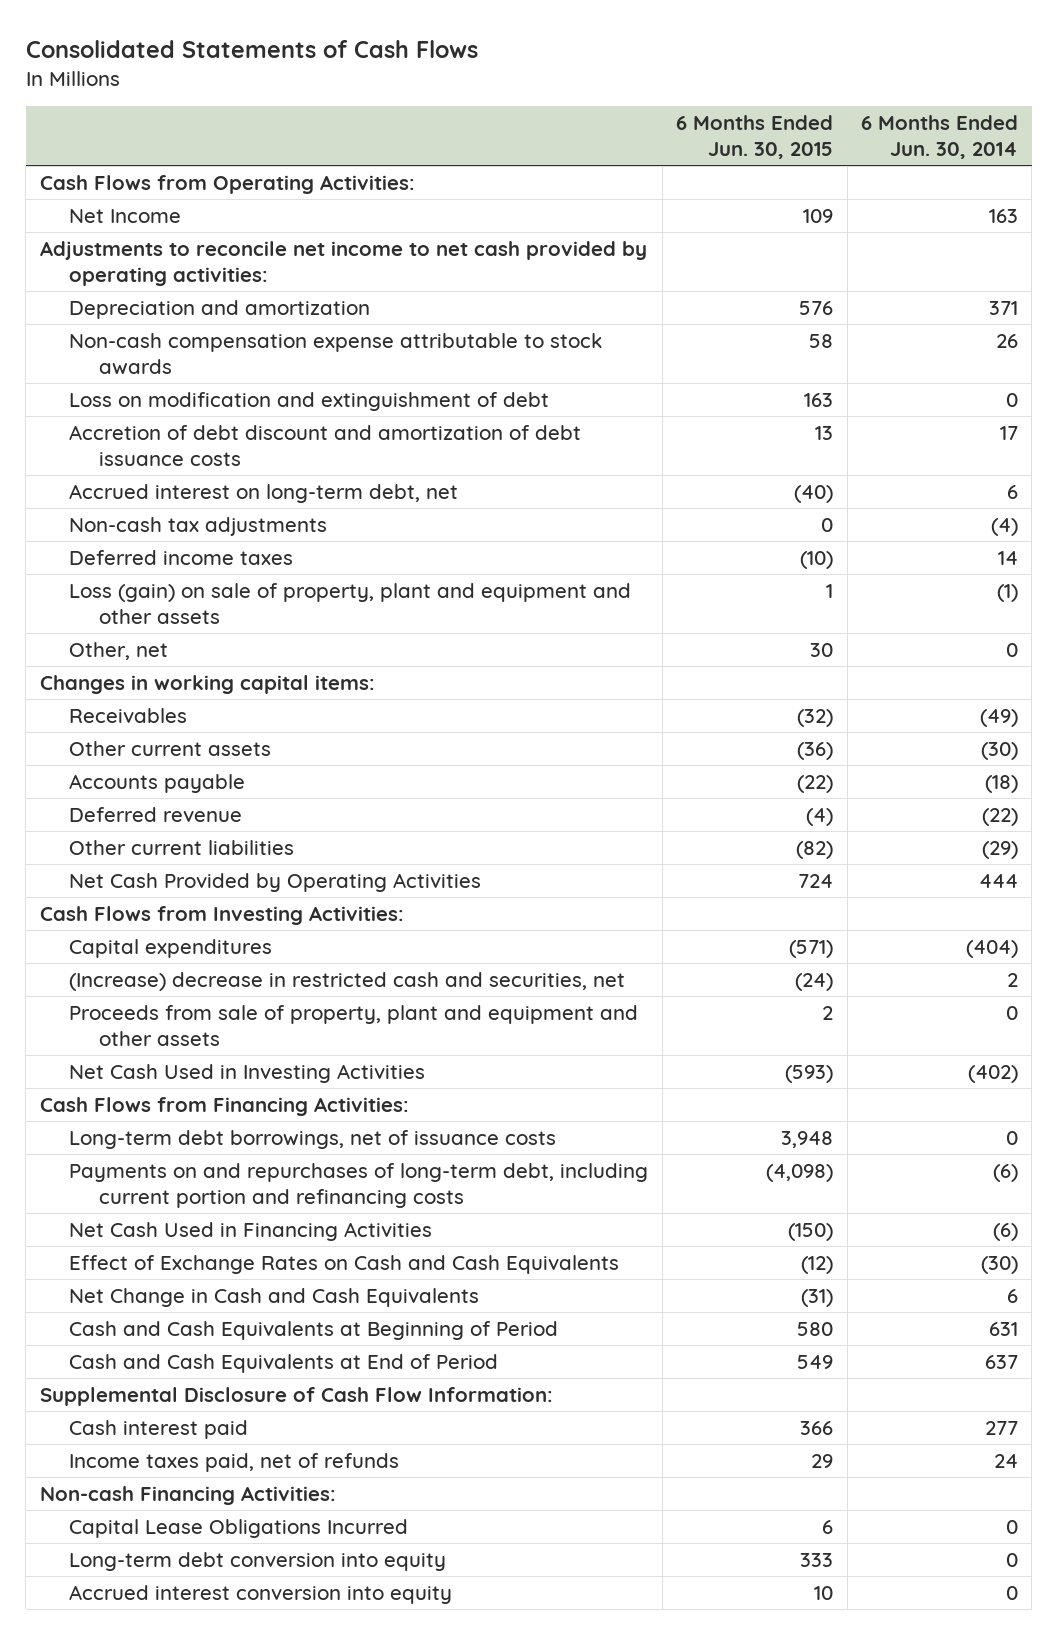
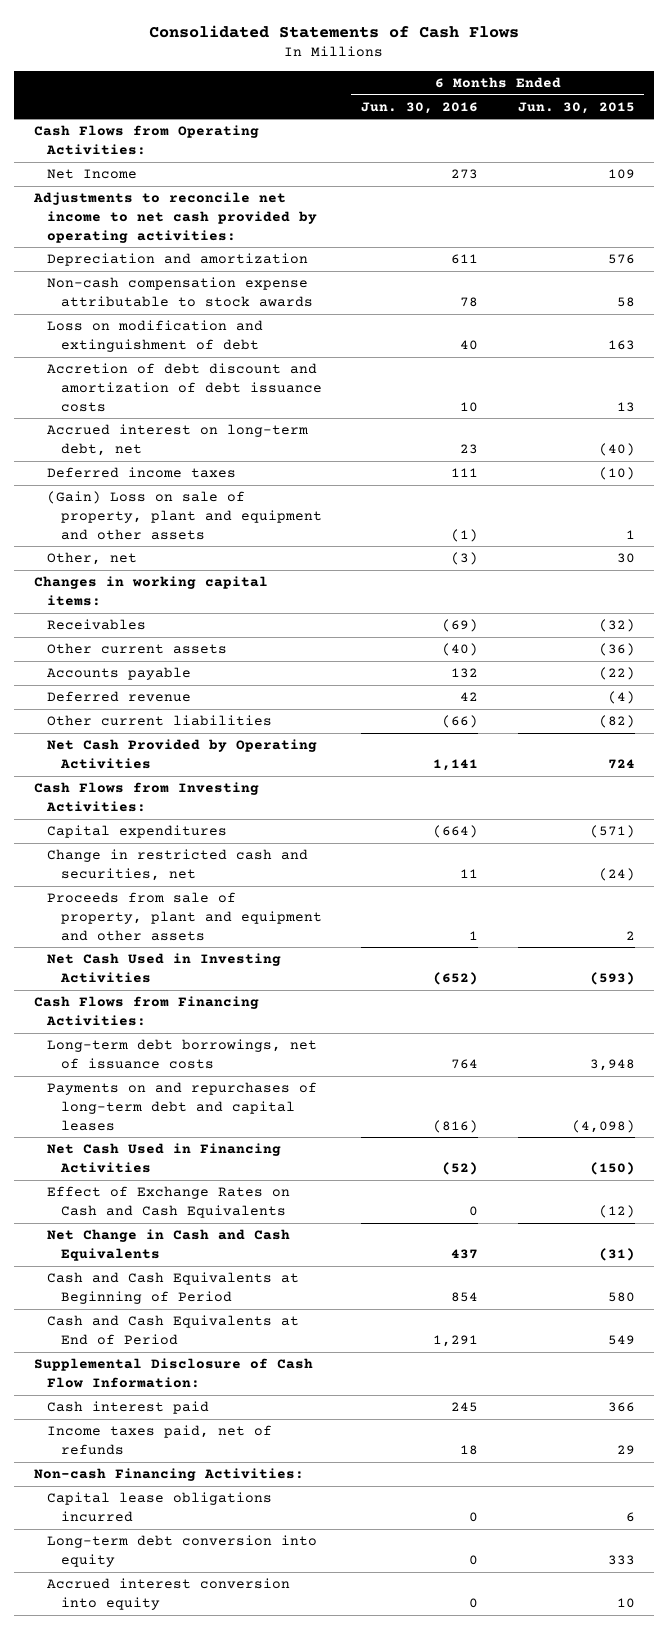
[861,115,1019,159] 6 Months Ended Jun. 30, 2014 -> none
none -> [361,101,479,114] Jun. 30, 2016
[69,517,328,537] Non-cash tax adjustments -> none
[69,583,632,624] Loss (gain) on sale of property, plant and equipment and other assets -> [47,491,322,540] (Gain) Loss on sale of property, plant and equipment and other assets
[69,972,626,992] (Increase) decrease in restricted cash and securities, net -> [47,849,309,881] Change in restricted cash and securities, net
[69,1163,649,1208] Payments on and repurchases of long-term debt, including current portion and refinancing costs -> [47,1082,318,1131] Payments on and repurchases of long-term debt and capital leases
[69,1519,409,1539] Capital Lease Obligations Incurred -> [47,1492,273,1522] Capital lease obligations incurred

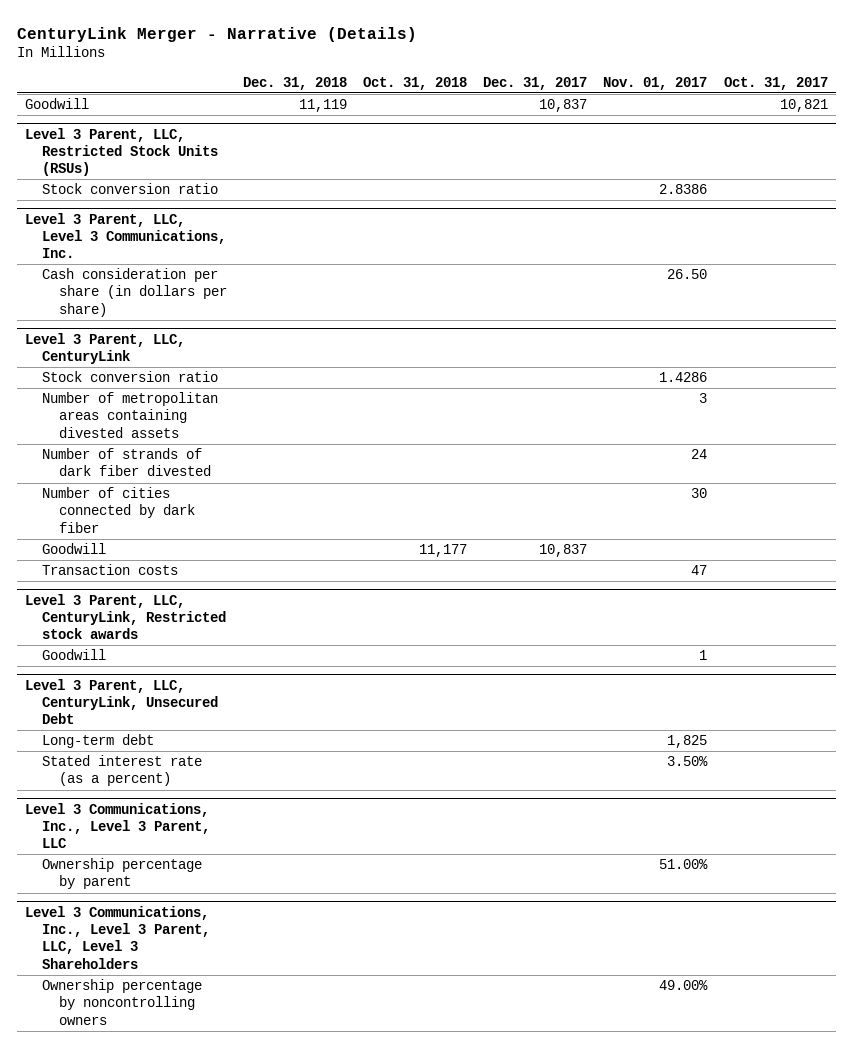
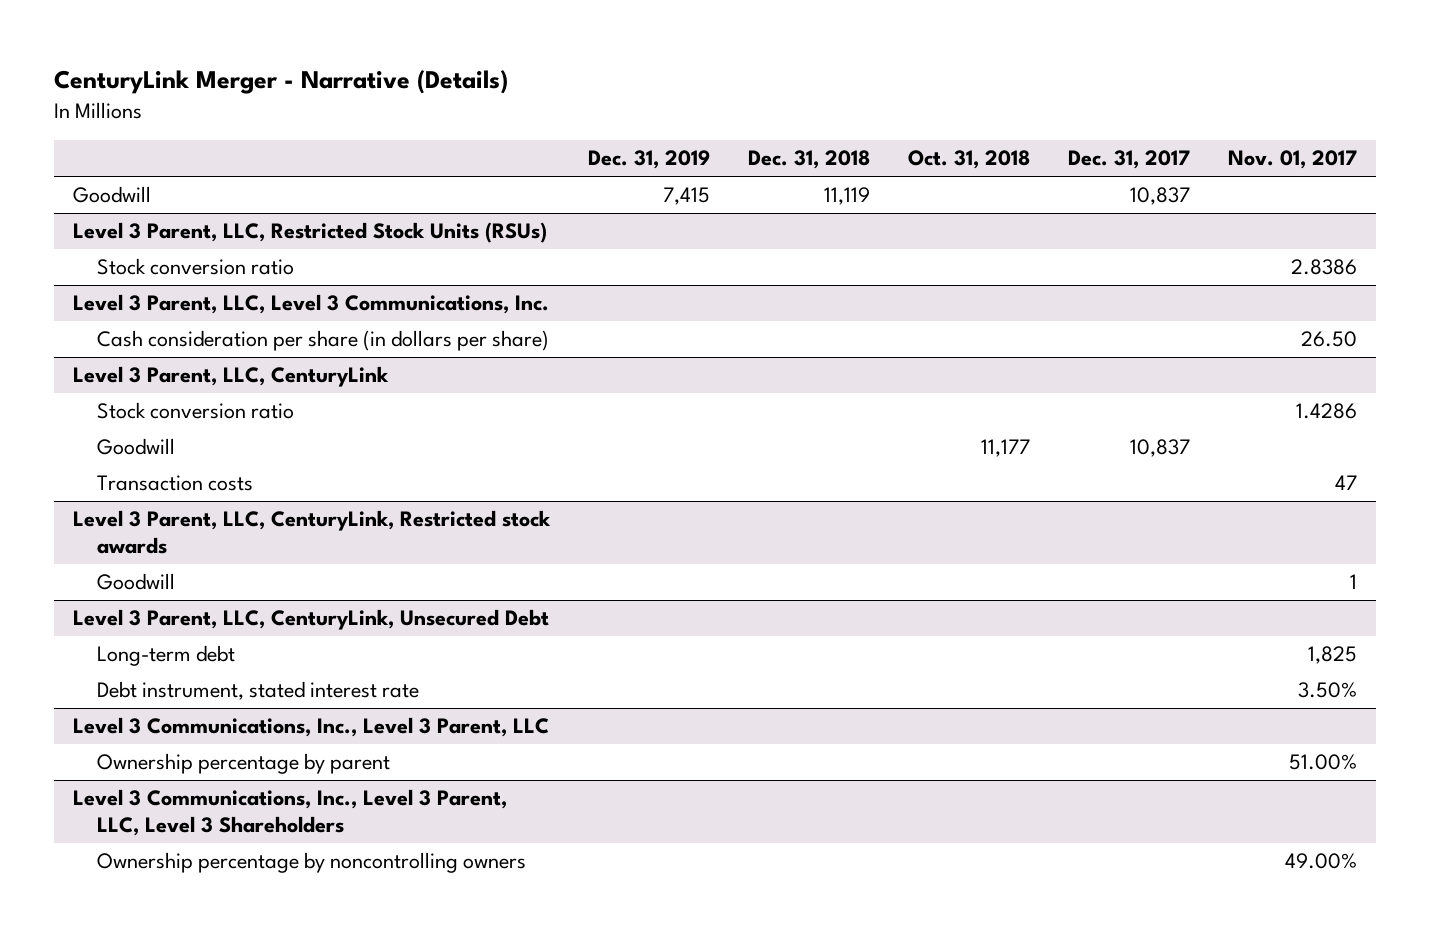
[723,76,828,90] Oct. 31, 2017 -> none
none -> [588,150,711,170] Dec. 31, 2019
[42,392,219,438] Number of metropolitan areas containing divested assets -> none
[42,448,211,477] Number of strands of dark fiber divested -> none
[42,487,195,533] Number of cities connected by dark fiber -> none
[42,755,203,787] Stated interest rate (as a percent) -> [96,681,419,701] Debt instrument, stated interest rate

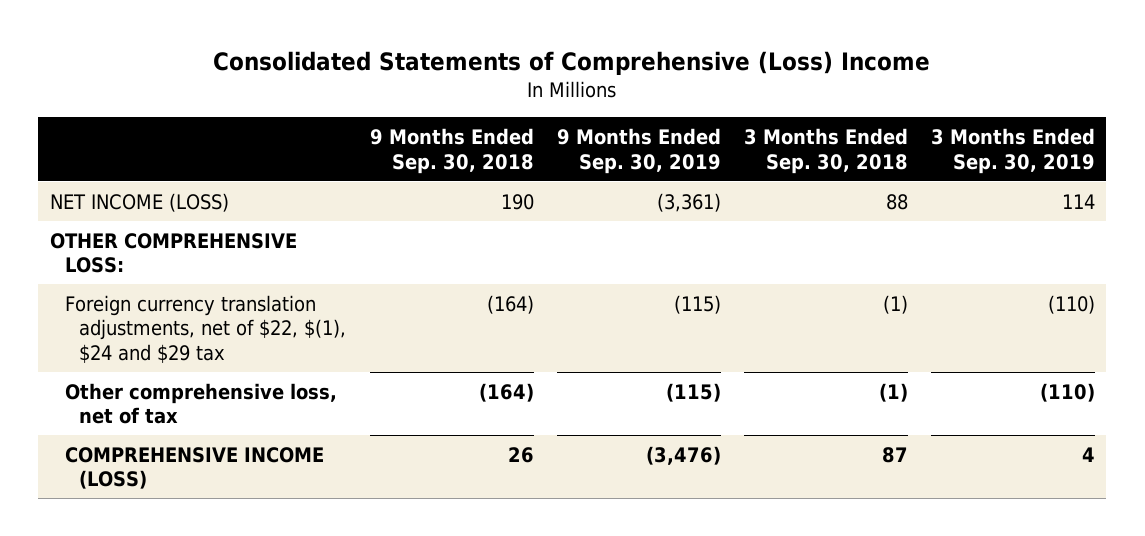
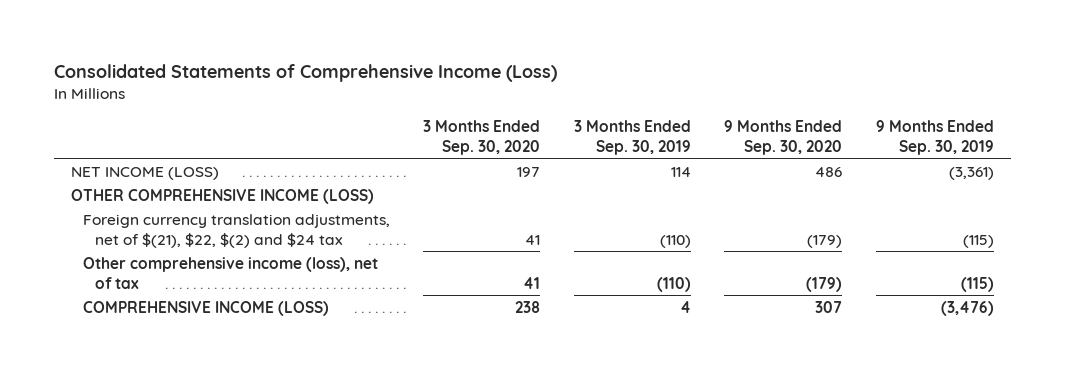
[213,50,931,75] Consolidated Statements of Comprehensive (Loss) Income -> [53,63,557,82] Consolidated Statements of Comprehensive Income (Loss)
[369,127,534,174] 9 Months Ended Sep. 30, 2018 -> none
[743,127,908,174] 3 Months Ended Sep. 30, 2018 -> none
none -> [423,119,541,155] 3 Months Ended Sep. 30, 2020
none -> [724,119,843,155] 9 Months Ended Sep. 30, 2020
[49,232,297,274] OTHER COMPREHENSIVE LOSS: -> [70,188,374,204] OTHER COMPREHENSIVE INCOME (LOSS)
[64,294,347,364] Foreign currency translation adjustments, net of $22, $(1), $24 and $29 tax -> [82,213,390,248] Foreign currency translation adjustments, net of $(21), $22, $(2) and $24 tax
[64,382,337,425] Other comprehensive loss, net of tax -> [82,256,378,289] Other comprehensive income (loss), net of tax

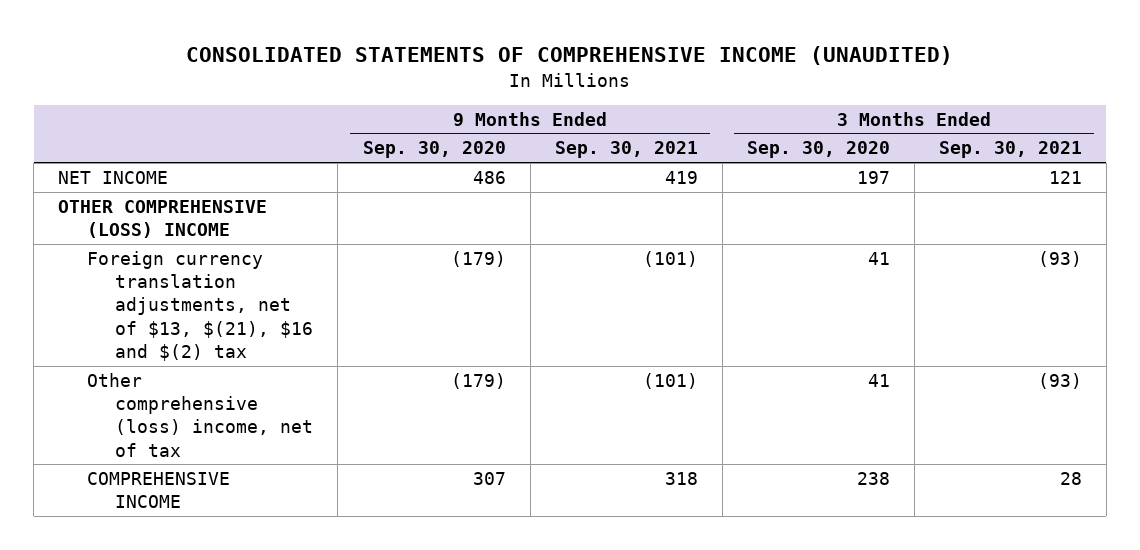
[53,63,557,82] Consolidated Statements of Comprehensive Income (Loss) -> [186,46,954,66] CONSOLIDATED STATEMENTS OF COMPREHENSIVE INCOME (UNAUDITED)
[573,119,691,155] 3 Months Ended Sep. 30, 2019 -> none
[876,119,995,155] 9 Months Ended Sep. 30, 2019 -> none
none -> [554,141,698,159] Sep. 30, 2021
none -> [938,141,1082,159] Sep. 30, 2021
[70,166,219,180] NET INCOME (LOSS) -> [58,170,169,184] NET INCOME
[70,188,374,204] OTHER COMPREHENSIVE INCOME (LOSS) -> [58,199,268,239] OTHER COMPREHENSIVE (LOSS) INCOME
[82,213,390,248] Foreign currency translation adjustments, net of $(21), $22, $(2) and $24 tax -> [86,250,314,361] Foreign currency translation adjustments, net of $13, $(21), $16 and $(2) tax
[82,256,378,289] Other comprehensive income (loss), net of tax -> [86,372,314,457] Other comprehensive (loss) income, net of tax
[82,300,329,316] COMPREHENSIVE INCOME (LOSS) -> [86,471,230,509] COMPREHENSIVE INCOME

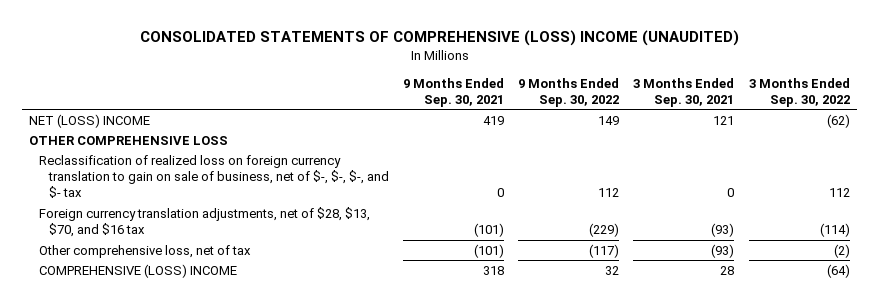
[186,46,954,66] CONSOLIDATED STATEMENTS OF COMPREHENSIVE INCOME (UNAUDITED) -> [139,30,739,47] CONSOLIDATED STATEMENTS OF COMPREHENSIVE (LOSS) INCOME (UNAUDITED)
[362,141,506,159] Sep. 30, 2020 -> none
[746,141,890,159] Sep. 30, 2020 -> none
none -> [518,77,620,107] 9 Months Ended Sep. 30, 2022
none -> [748,77,850,107] 3 Months Ended Sep. 30, 2022
[58,170,169,184] NET INCOME -> [29,113,151,128] NET (LOSS) INCOME
[58,199,268,239] OTHER COMPREHENSIVE (LOSS) INCOME -> [29,135,229,145] OTHER COMPREHENSIVE LOSS
none -> [38,154,389,198] Reclassification of realized loss on foreign currency translation to gain on sale of business, net of $-, $-, $-, and $- tax
[86,250,314,361] Foreign currency translation adjustments, net of $13, $(21), $16 and $(2) tax -> [38,206,370,237] Foreign currency translation adjustments, net of $28, $13, $70, and $16 tax
[86,372,314,457] Other comprehensive (loss) income, net of tax -> [38,244,251,258] Other comprehensive loss, net of tax
[86,471,230,509] COMPREHENSIVE INCOME -> [38,263,237,278] COMPREHENSIVE (LOSS) INCOME

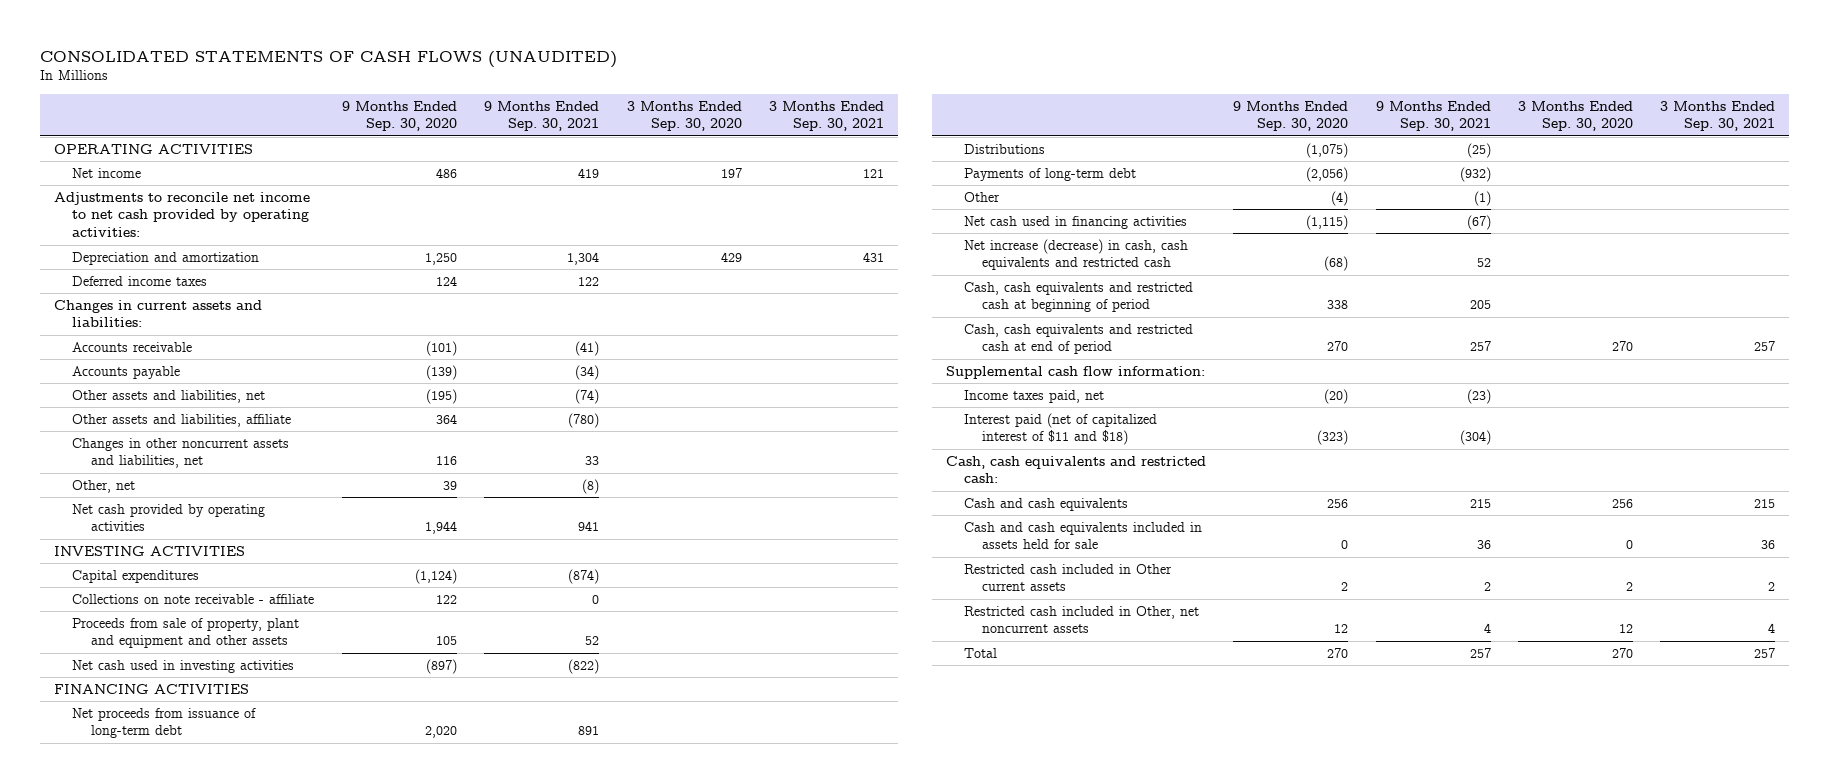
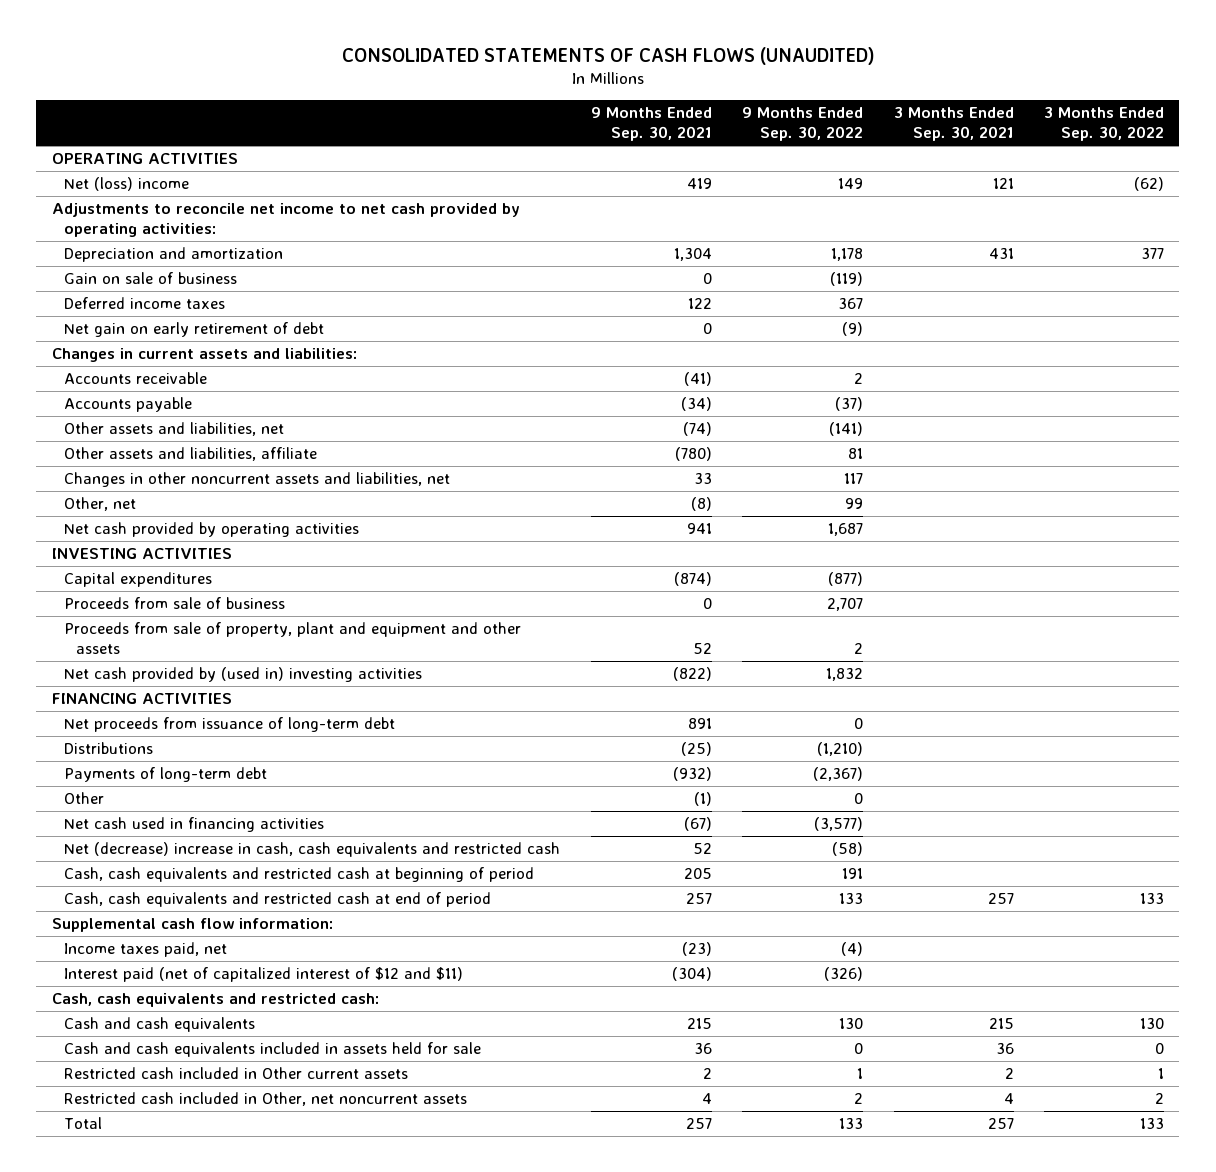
[341,100,457,132] 9 Months Ended Sep. 30, 2020 -> none
[626,100,742,132] 3 Months Ended Sep. 30, 2020 -> none
none -> [742,107,864,142] 9 Months Ended Sep. 30, 2022
none -> [1044,107,1165,142] 3 Months Ended Sep. 30, 2022
[72,167,142,178] Net income -> [63,177,189,192] Net (loss) income
none -> [63,272,237,285] Gain on sale of business
none -> [63,322,324,338] Net gain on early retirement of debt
[72,593,315,604] Collections on note receivable - affiliate -> none
none -> [63,597,285,610] Proceeds from sale of business
[72,659,295,673] Net cash used in investing activities -> [63,667,422,683] Net cash provided by (used in) investing activities
[963,238,1188,271] Net increase (decrease) in cash, cash equivalents and restricted cash -> [63,842,560,858] Net (decrease) increase in cash, cash equivalents and restricted cash
[963,412,1157,446] Interest paid (net of capitalized interest of $11 and $18) -> [63,967,463,983] Interest paid (net of capitalized interest of $12 and $11)

